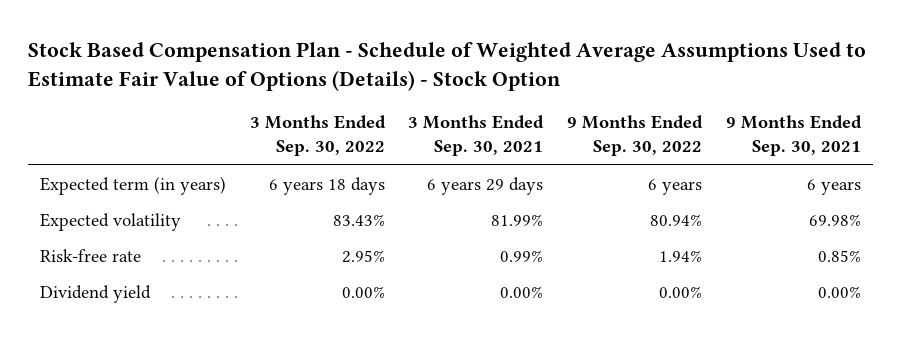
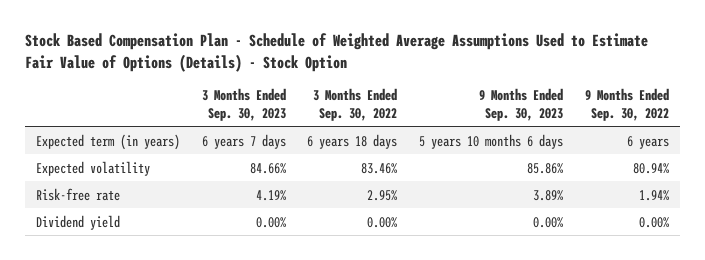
[408,115,545,157] 3 Months Ended Sep. 30, 2021 -> none
[725,115,862,157] 9 Months Ended Sep. 30, 2021 -> none
none -> [201,88,286,121] 3 Months Ended Sep. 30, 2023
none -> [479,88,564,121] 9 Months Ended Sep. 30, 2023
[332,214,385,227] 83.43% -> [361,162,398,174] 83.46%

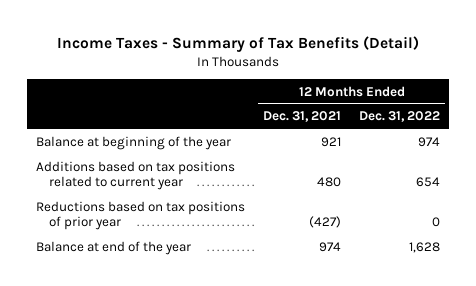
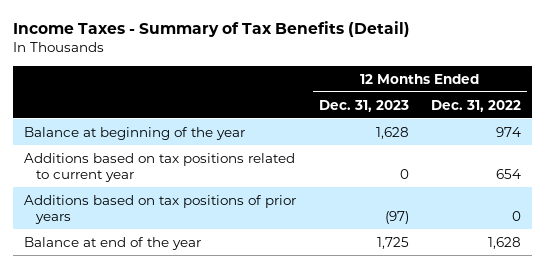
[262,111,341,123] Dec. 31, 2021 -> none
none -> [318,99,409,112] Dec. 31, 2023
[35,200,245,231] Reductions based on tax positions of prior year -> [24,194,297,224] Additions based on tax positions of prior years

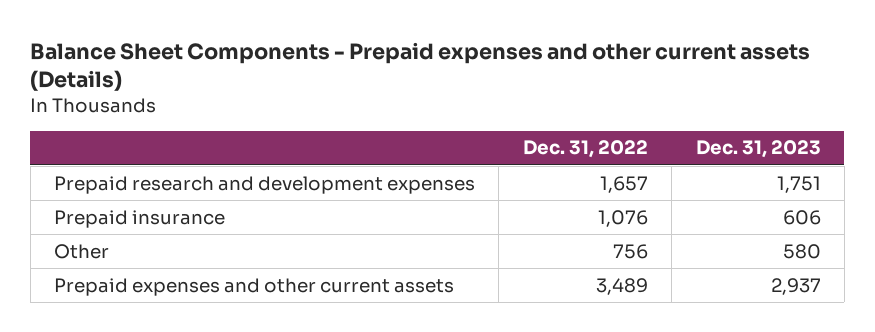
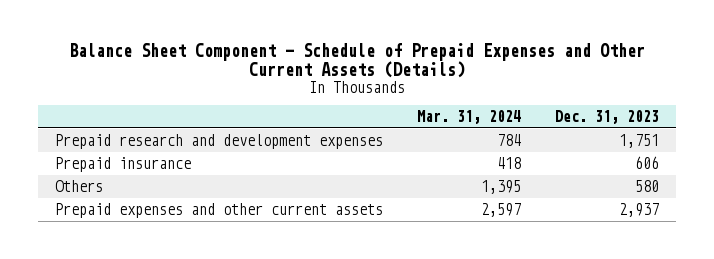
[30,41,811,92] Balance Sheet Components - Prepaid expenses and other current assets (Details) -> [69,43,646,79] Balance Sheet Component - Schedule of Prepaid Expenses and Other Current Assets (Details)
[522,140,648,159] Dec. 31, 2022 -> none
none -> [417,110,522,125] Mar. 31, 2024
[53,243,109,259] Other -> [55,180,104,193] Others

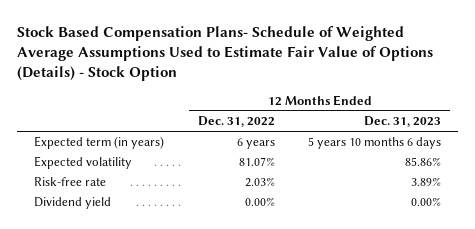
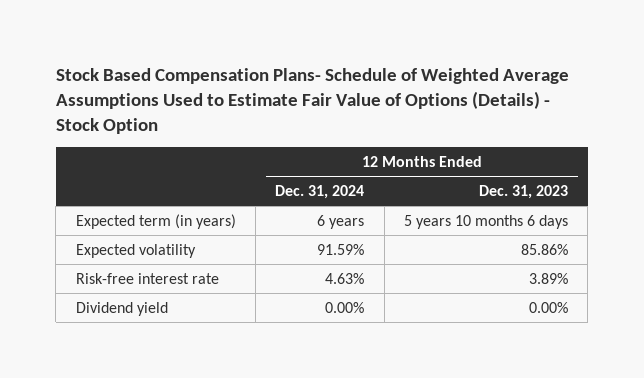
[197,116,275,128] Dec. 31, 2022 -> none
none -> [275,184,365,199] Dec. 31, 2024
[34,177,107,187] Risk-free rate -> [75,272,219,284] Risk-free interest rate

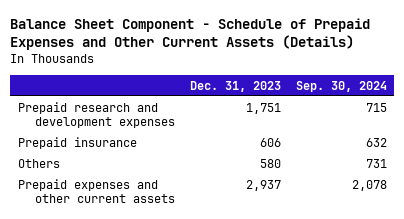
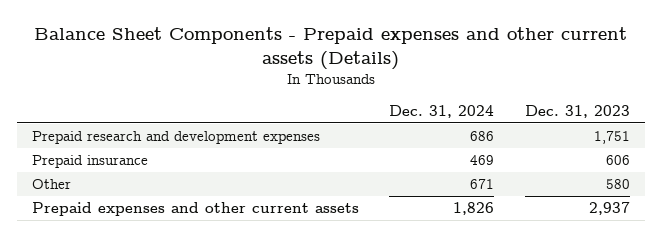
[10,17,371,51] Balance Sheet Component - Schedule of Prepaid Expenses and Other Current Assets (Details) -> [33,27,627,70] Balance Sheet Components - Prepaid expenses and other current assets (Details)
[295,80,387,92] Sep. 30, 2024 -> none
none -> [389,105,495,119] Dec. 31, 2024
[17,158,60,168] Others -> [32,179,72,190] Other

